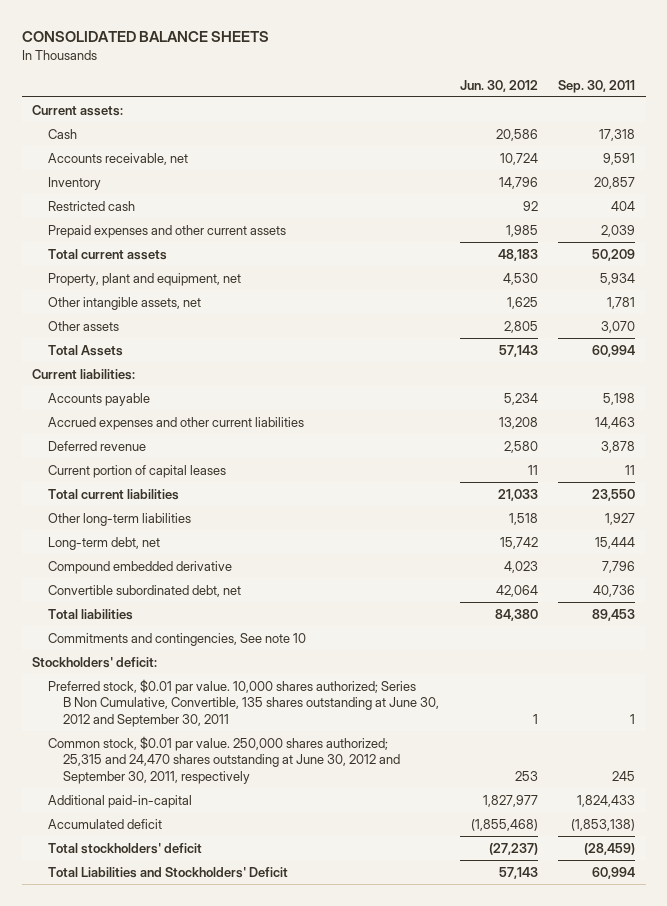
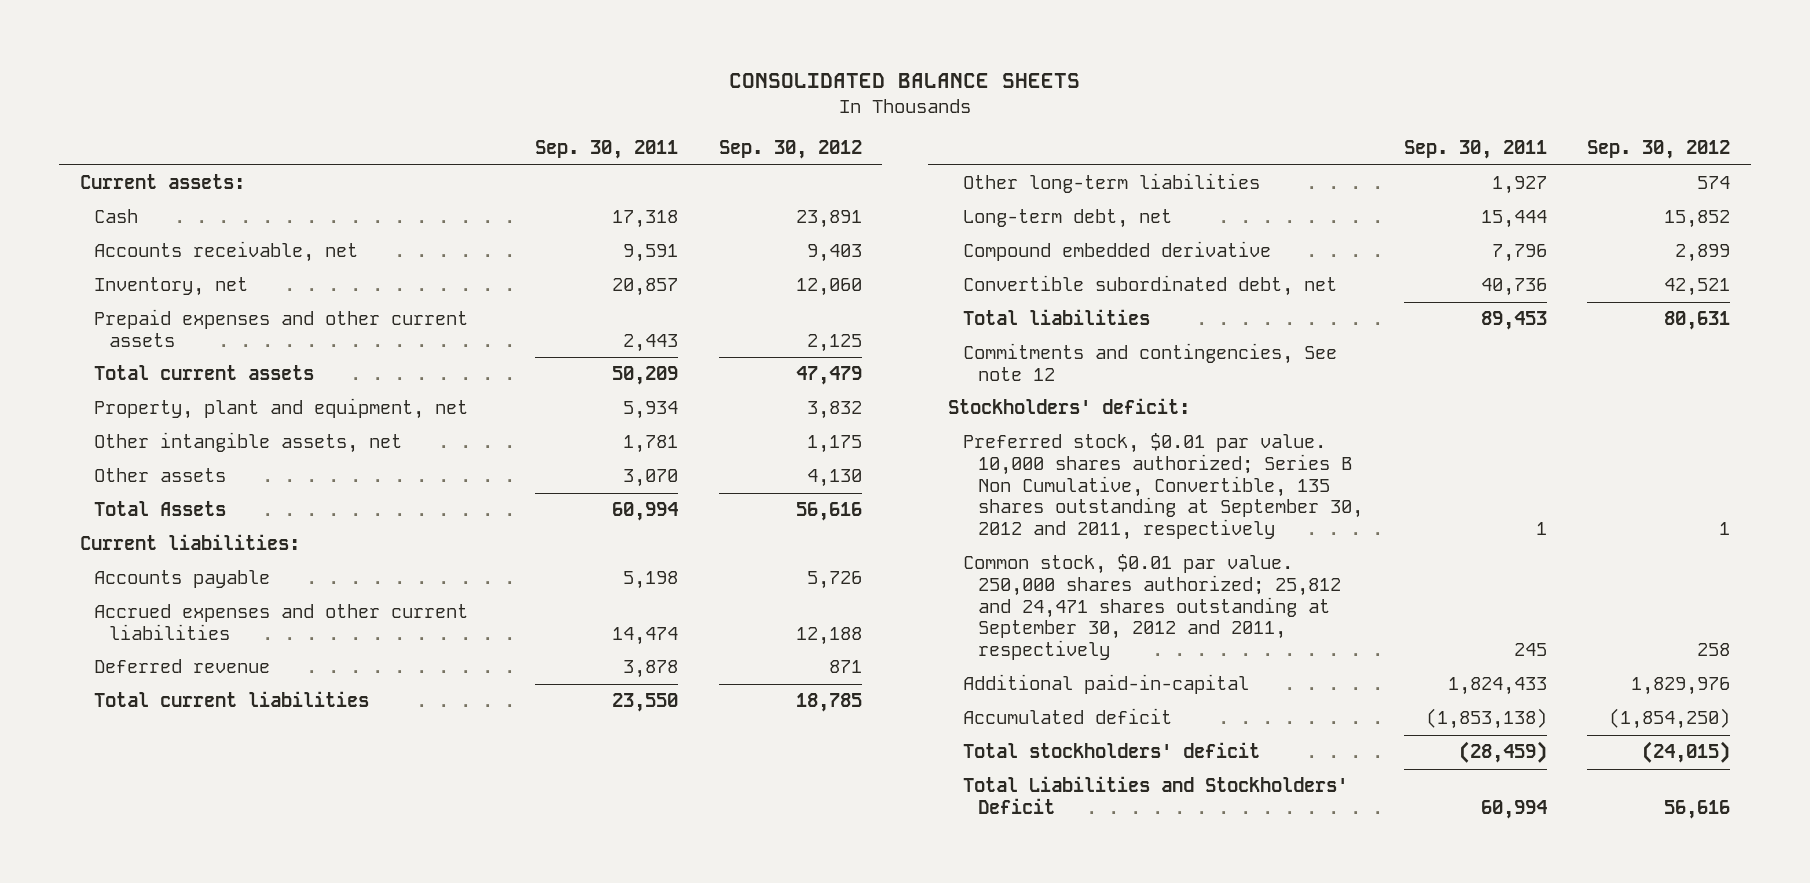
[459,79,538,92] Jun. 30, 2012 -> none
none -> [718,140,862,160] Sep. 30, 2012
[47,200,135,211] Restricted cash -> none
[47,176,101,190] Inventory -> [94,277,249,297] Inventory, net
[601,224,636,237] 2,039 -> [622,333,678,352] 2,443
[595,416,636,429] 14,463 -> [611,626,678,645] 14,474
[47,464,226,478] Current portion of capital leases -> none
[47,632,306,646] Commitments and contingencies, See note 10 -> [963,343,1338,381] Commitments and contingencies, See note 12
[47,678,440,728] Preferred stock, $0.01 par value. 10,000 shares authorized; Series B Non Cumulative, Convertible, 135 shares outstanding at June 30, 2012 and September 30, 2011 -> [963,433,1363,541] Preferred stock, $0.01 par value. 10,000 shares authorized; Series B Non Cumulative, Convertible, 135 shares outstanding at September 30, 2012 and 2011, respectively
[47,735,401,785] Common stock, $0.01 par value. 250,000 shares authorized; 25,315 and 24,470 shares outstanding at June 30, 2012 and September 30, 2011, respectively -> [963,554,1341,661] Common stock, $0.01 par value. 250,000 shares authorized; 25,812 and 24,471 shares outstanding at September 30, 2012 and 2011, respectively

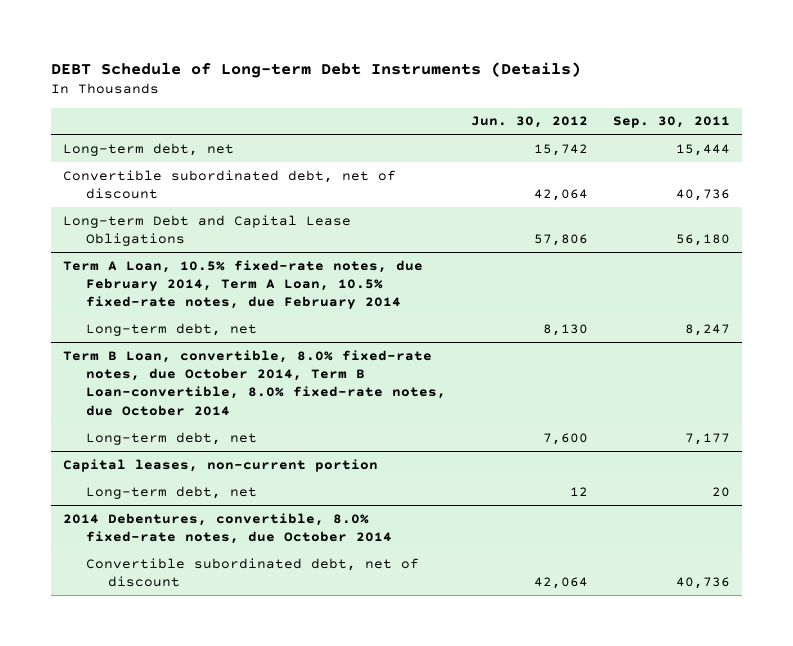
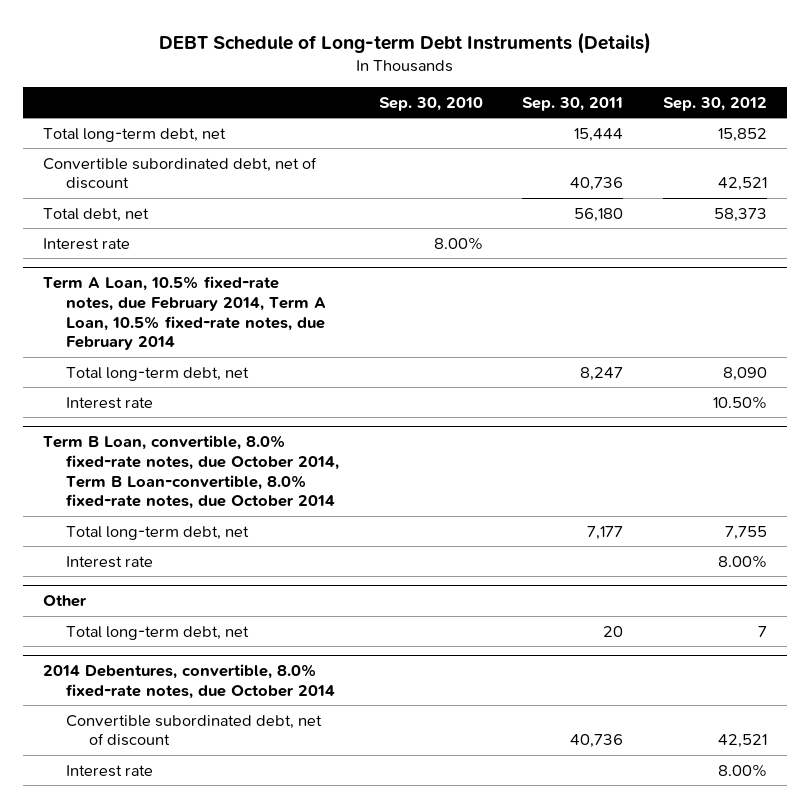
[470,116,588,129] Jun. 30, 2012 -> none
none -> [378,97,483,112] Sep. 30, 2010
none -> [663,97,768,112] Sep. 30, 2012
[63,142,235,156] Long-term debt, net -> [42,127,226,142] Total long-term debt, net
[63,214,352,247] Long-term Debt and Capital Lease Obligations -> [42,207,149,222] Total debt, net
none -> [42,237,130,250] Interest rate
[85,322,257,336] Long-term debt, net -> [65,366,249,381] Total long-term debt, net
none -> [65,396,153,409] Interest rate
[63,458,379,472] Capital leases, non-current portion -> none
[85,431,257,445] Long-term debt, net -> [65,525,249,540] Total long-term debt, net
none -> [65,555,153,568] Interest rate
none -> [42,595,87,608] Other
[85,485,257,499] Long-term debt, net -> [65,625,249,640] Total long-term debt, net
none -> [65,764,153,777] Interest rate

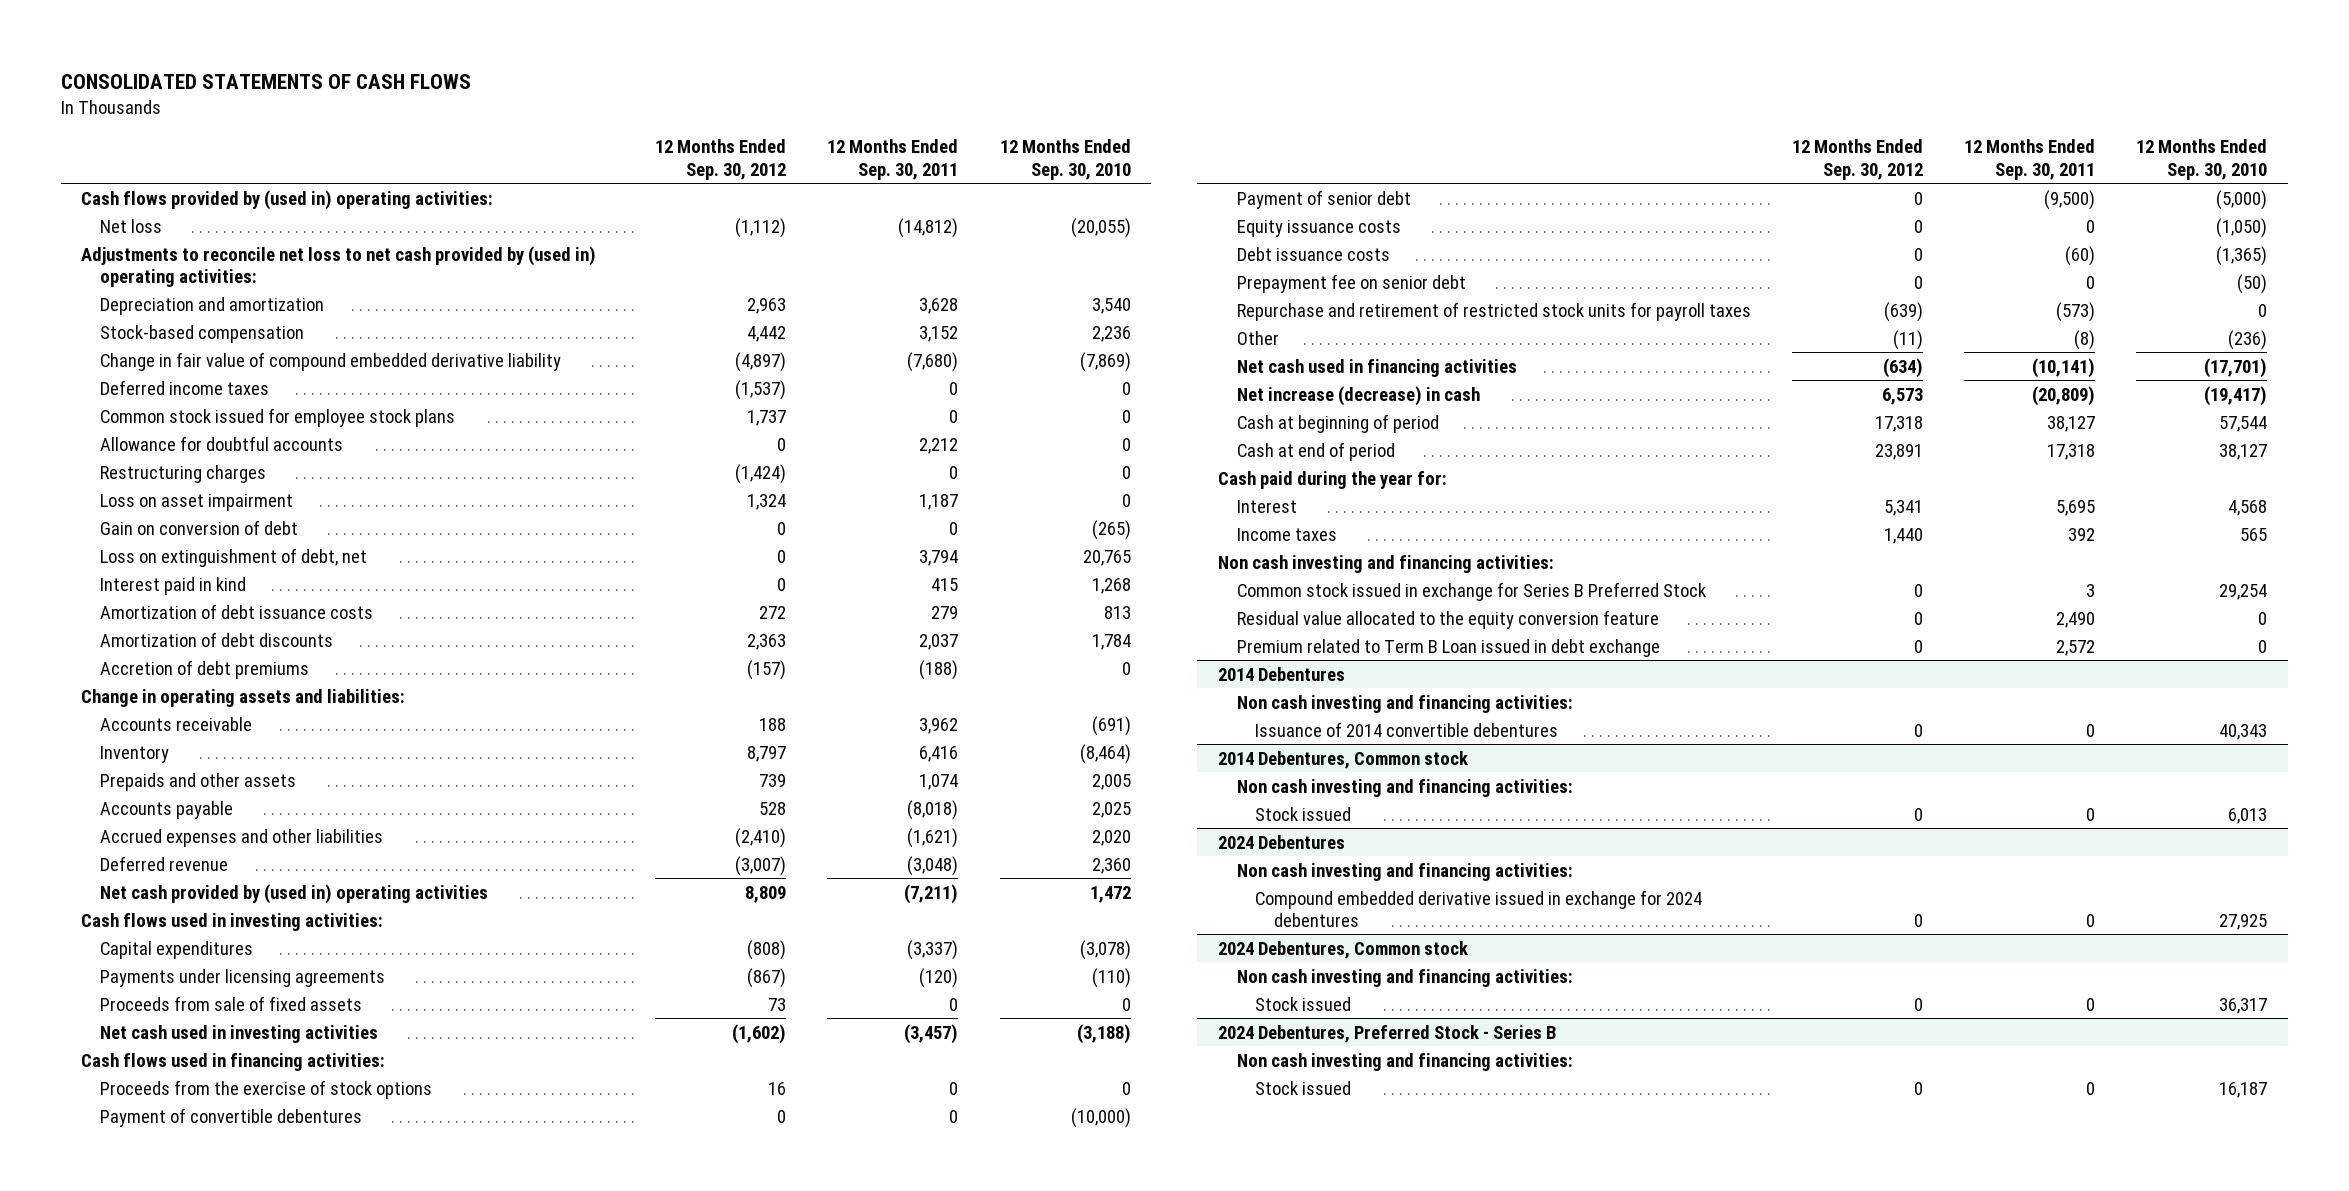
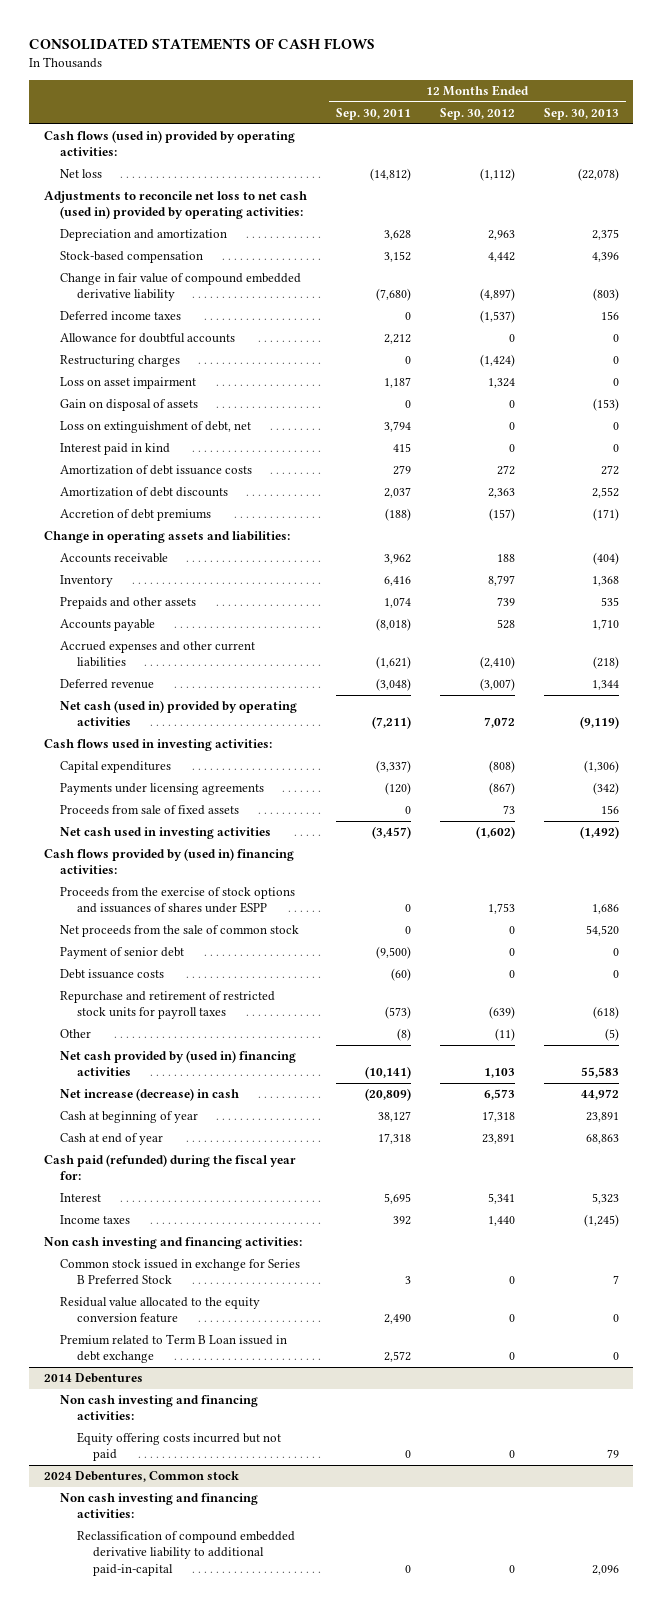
[999,139,1131,180] 12 Months Ended Sep. 30, 2010 -> none
none -> [543,107,619,120] Sep. 30, 2013
[81,189,494,210] Cash flows provided by (used in) operating activities: -> [43,130,295,157] Cash flows (used in) provided by operating activities:
[81,245,597,287] Adjustments to reconcile net loss to net cash provided by (used in) operating activities: -> [43,191,307,220] Adjustments to reconcile net loss to net cash (used in) provided by operating activities:
[99,407,455,427] Common stock issued for employee stock plans -> none
[99,519,298,535] Gain on conversion of debt -> [60,399,199,412] Gain on disposal of assets
[99,828,383,847] Accrued expenses and other liabilities -> [60,641,256,668] Accrued expenses and other current liabilities
[99,883,488,904] Net cash provided by (used in) operating activities -> [60,700,298,727] Net cash (used in) provided by operating activities
[745,885,787,903] 8,809 -> [483,717,515,729] 7,072
[99,1107,362,1127] Payment of convertible debentures -> none
[81,1052,386,1071] Cash flows used in financing activities: -> [43,848,294,875] Cash flows provided by (used in) financing activities:
[99,1079,432,1099] Proceeds from the exercise of stock options -> [60,887,296,914] Proceeds from the exercise of stock options and issuances of shares under ESPP
[768,1081,787,1095] 16 -> [487,903,515,915] 1,753
none -> [60,925,300,938] Net proceeds from the sale of common stock
[1236,219,1401,237] Equity issuance costs -> none
[1236,273,1466,293] Prepayment fee on senior debt -> none
[1236,358,1517,377] Net cash used in financing activities -> [60,1050,297,1077] Net cash provided by (used in) financing activities
[1882,357,1923,378] (634) -> [483,1068,515,1079] 1,103
[1236,413,1439,433] Cash at beginning of period -> [60,1111,199,1124] Cash at beginning of year
[1236,441,1395,461] Cash at end of period -> [60,1133,164,1146] Cash at end of year
[1217,470,1447,489] Cash paid during the year for: -> [43,1154,296,1181] Cash paid (refunded) during the fiscal year for:
[1217,750,1468,769] 2014 Debentures, Common stock -> none
[1236,778,1573,797] Non cash investing and financing activities: -> none
[1255,806,1352,821] Stock issued -> none
[1217,834,1345,849] 2024 Debentures -> none
[1236,862,1573,881] Non cash investing and financing activities: -> none
[1255,889,1703,927] Compound embedded derivative issued in exchange for 2024 debentures -> none
[1255,721,1559,737] Issuance of 2014 convertible debentures -> [76,1432,281,1462] Equity offering costs incurred but not paid
[1217,1024,1556,1043] 2024 Debentures, Preferred Stock - Series B -> none
[1236,1052,1573,1071] Non cash investing and financing activities: -> none
[1255,1080,1352,1095] Stock issued -> none
[1255,996,1352,1011] Stock issued -> [76,1531,295,1576] Reclassification of compound embedded derivative liability to additional paid-in-capital

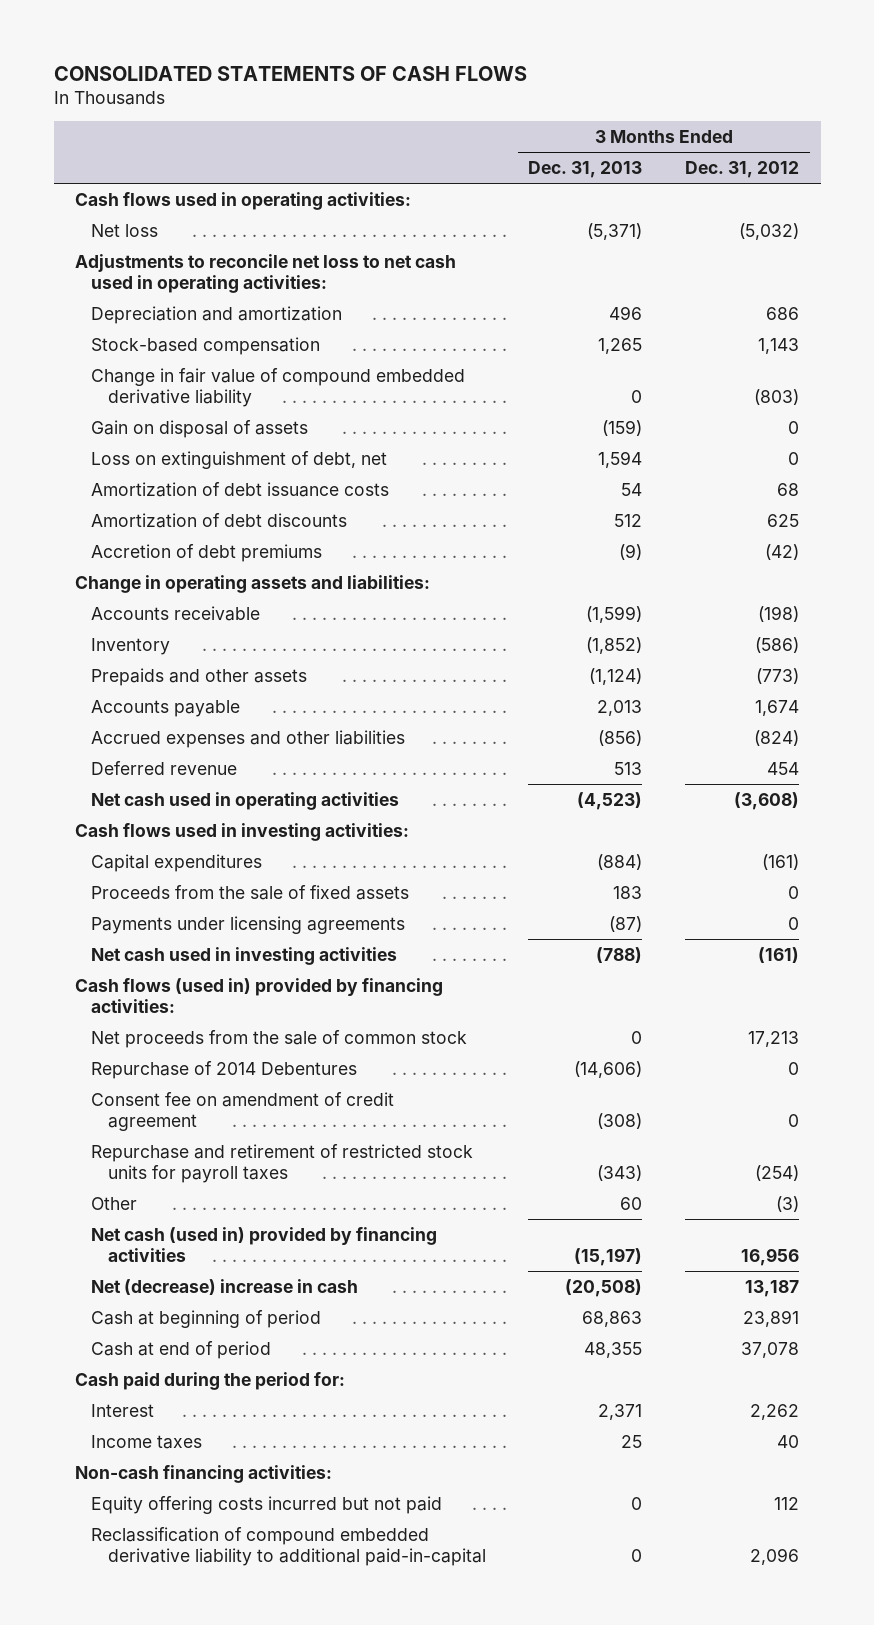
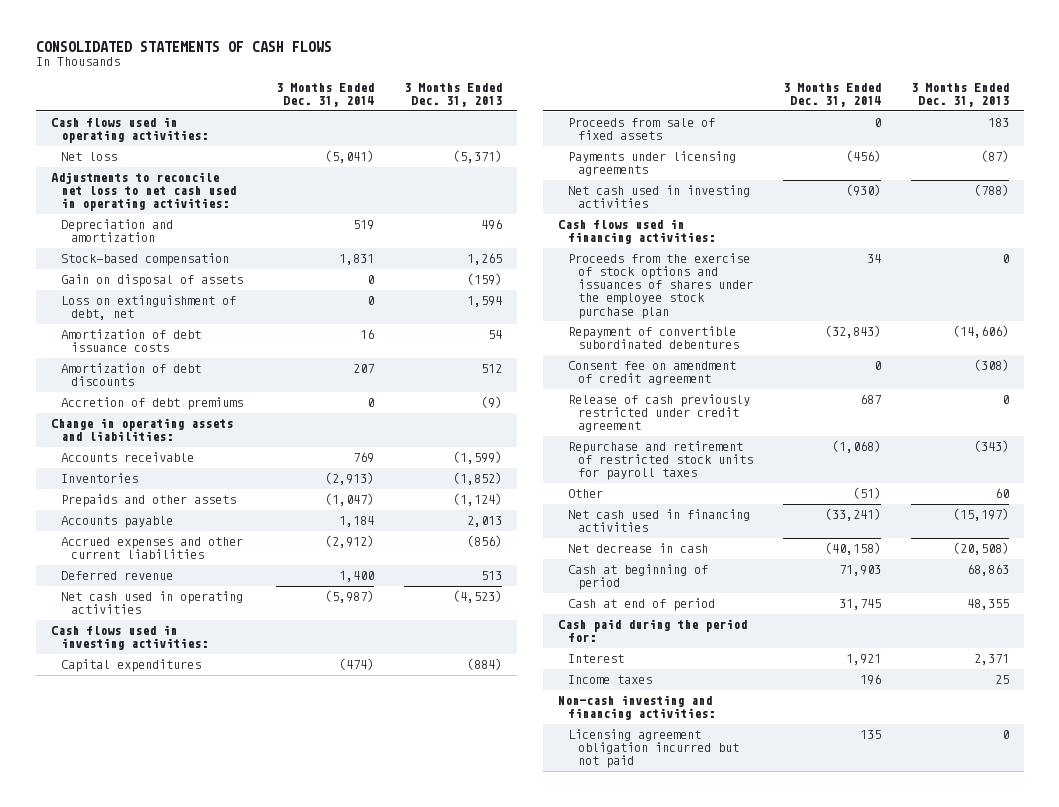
[685,161,800,179] Dec. 31, 2012 -> none
none -> [275,82,374,107] 3 Months Ended Dec. 31, 2014
[91,367,466,407] Change in fair value of compound embedded derivative liability -> none
[91,637,171,655] Inventory -> [60,473,138,484] Inventories
[91,729,406,748] Accrued expenses and other liabilities -> [60,537,243,560] Accrued expenses and other current liabilities
[91,884,410,900] Proceeds from the sale of fixed assets -> [567,118,715,141] Proceeds from sale of fixed assets
[91,1029,468,1048] Net proceeds from the sale of common stock -> none
[75,977,444,1013] Cash flows (used in) provided by financing activities: -> [557,219,715,245] Cash flows used in financing activities:
none -> [567,253,753,319] Proceeds from the exercise of stock options and issuances of shares under the employee stock purchase plan
[91,1060,358,1079] Repurchase of 2014 Debentures -> [567,326,739,350] Repayment of convertible subordinated debentures
none -> [567,394,750,433] Release of cash previously restricted under credit agreement
[91,1226,438,1262] Net cash (used in) provided by financing activities -> [567,509,750,533] Net cash used in financing activities
[91,1278,359,1295] Net (decrease) increase in cash -> [567,543,708,554] Net decrease in cash
[91,1495,443,1514] Equity offering costs incurred but not paid -> none
[91,1526,486,1566] Reclassification of compound embedded derivative liability to additional paid-in-capital -> none
[75,1464,333,1483] Non-cash financing activities: -> [557,695,715,721] Non-cash investing and financing activities:
none -> [567,729,739,769] Licensing agreement obligation incurred but not paid

